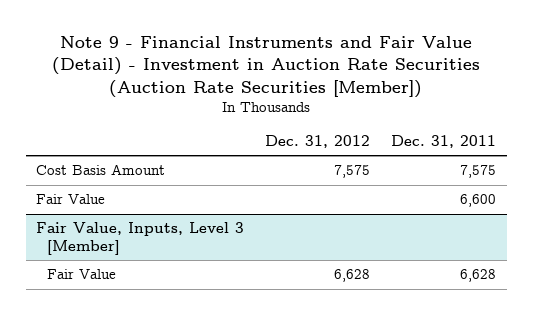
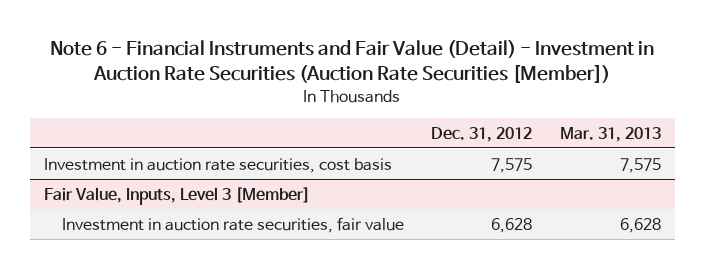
[52,36,481,98] Note 9 - Financial Instruments and Fair Value (Detail) - Investment in Auction Rate Securities (Auction Rate Securities [Member]) -> [50,39,655,83] Note 6 - Financial Instruments and Fair Value (Detail) - Investment in Auction Rate Securities (Auction Rate Securities [Member])
[391,135,497,149] Dec. 31, 2011 -> none
none -> [560,126,662,142] Mar. 31, 2013
[36,194,106,205] Fair Value -> none
[36,164,166,176] Cost Basis Amount -> [43,157,392,173] Investment in auction rate securities, cost basis
[46,269,116,280] Fair Value -> [61,216,404,233] Investment in auction rate securities, fair value

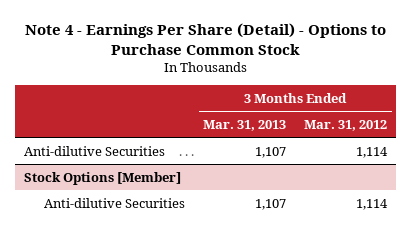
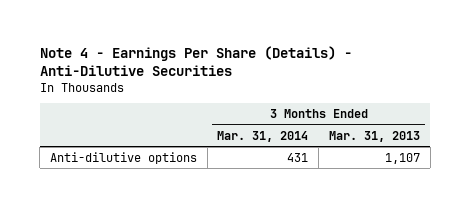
[24,22,386,55] Note 4 - Earnings Per Share (Detail) - Options to Purchase Common Stock -> [39,45,352,76] Note 4 - Earnings Per Share (Details) - Anti-Dilutive Securities
[304,119,388,131] Mar. 31, 2012 -> none
none -> [217,130,309,142] Mar. 31, 2014
[23,171,181,185] Stock Options [Member] -> none
[44,197,186,208] Anti-dilutive Securities -> none
[23,145,165,156] Anti-dilutive Securities -> [49,151,197,164] Anti-dilutive options

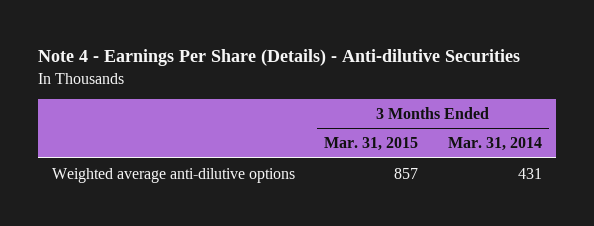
[39,45,352,76] Note 4 - Earnings Per Share (Details) - Anti-Dilutive Securities -> [37,49,520,67] Note 4 - Earnings Per Share (Details) - Anti-dilutive Securities
[328,130,420,142] Mar. 31, 2013 -> none
none -> [324,137,419,152] Mar. 31, 2015
[49,151,197,164] Anti-dilutive options -> [52,167,296,183] Weighted average anti-dilutive options

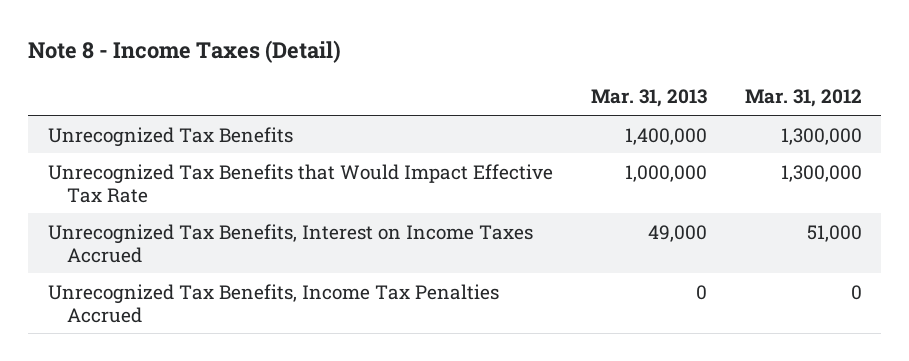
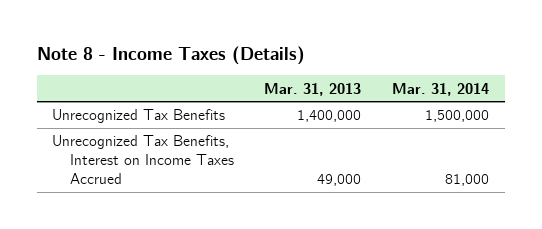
[28,40,342,64] Note 8 - Income Taxes (Detail) -> [36,46,305,66] Note 8 - Income Taxes (Details)
[744,89,862,108] Mar. 31, 2012 -> none
none -> [392,82,490,96] Mar. 31, 2014
[47,163,553,203] Unrecognized Tax Benefits that Would Impact Effective Tax Rate -> none
[47,283,499,323] Unrecognized Tax Benefits, Income Tax Penalties Accrued -> none

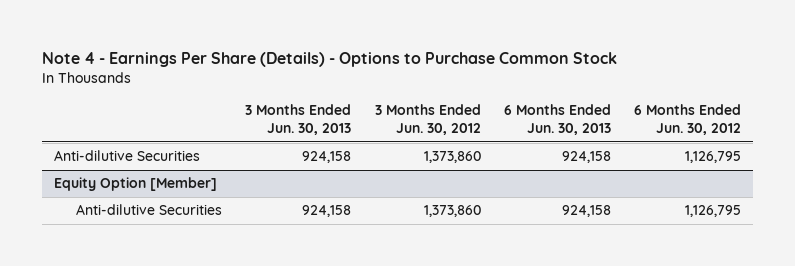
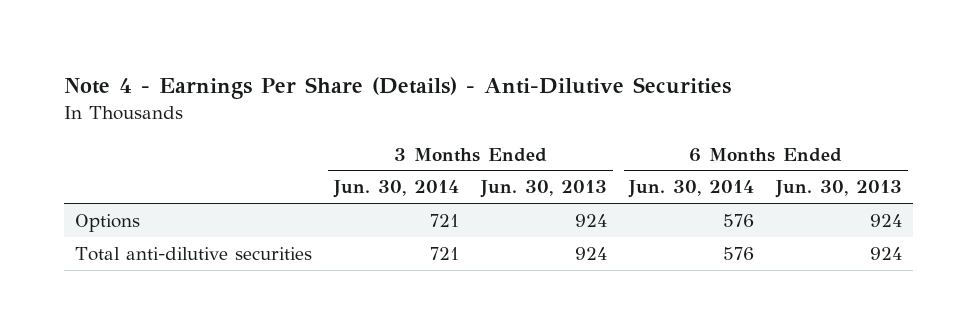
[42,52,618,68] Note 4 - Earnings Per Share (Details) - Options to Purchase Common Stock -> [63,77,731,100] Note 4 - Earnings Per Share (Details) - Anti-Dilutive Securities
[374,104,481,136] 3 Months Ended Jun. 30, 2012 -> none
[634,104,742,136] 6 Months Ended Jun. 30, 2012 -> none
none -> [332,180,459,199] Jun. 30, 2014
none -> [628,180,755,199] Jun. 30, 2014
[53,150,200,162] Anti-dilutive Securities -> none
[53,177,217,192] Equity Option [Member] -> none
none -> [74,213,140,232] Options
[75,204,222,216] Anti-dilutive Securities -> [74,246,312,261] Total anti-dilutive securities
[302,205,352,218] 924,158 -> [575,246,608,260] 924
[561,205,611,218] 924,158 -> [870,246,903,260] 924

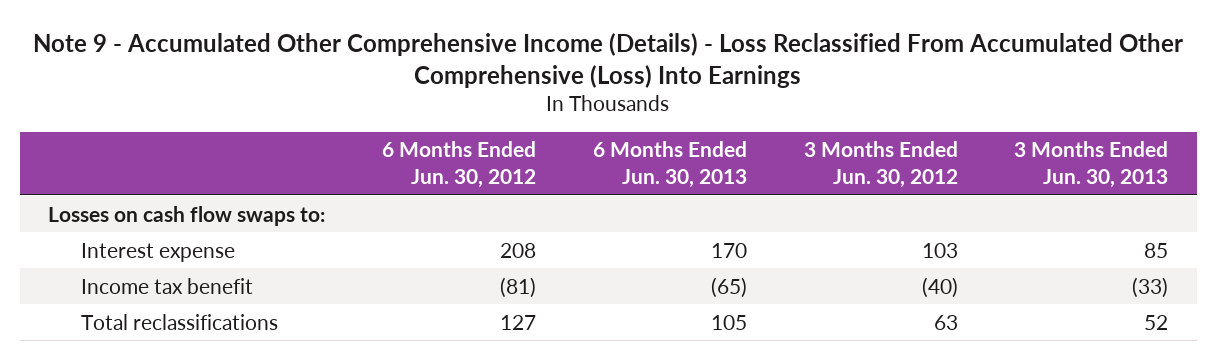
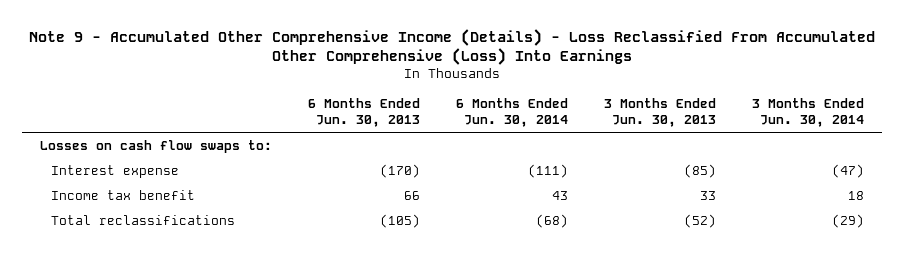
[382,141,537,188] 6 Months Ended Jun. 30, 2012 -> none
[803,141,958,188] 3 Months Ended Jun. 30, 2012 -> none
none -> [455,97,568,128] 6 Months Ended Jun. 30, 2014
none -> [751,97,864,128] 3 Months Ended Jun. 30, 2014
[710,242,747,258] 170 -> [379,163,420,178] (170)
[1144,242,1169,258] 85 -> [683,163,716,178] (85)
[710,276,747,298] (65) -> [403,190,420,200] 66
[1132,276,1169,298] (33) -> [699,190,716,200] 33
[710,314,747,330] 105 -> [379,213,420,228] (105)
[1144,314,1169,330] 52 -> [683,213,716,228] (52)

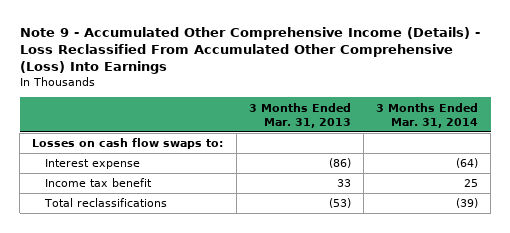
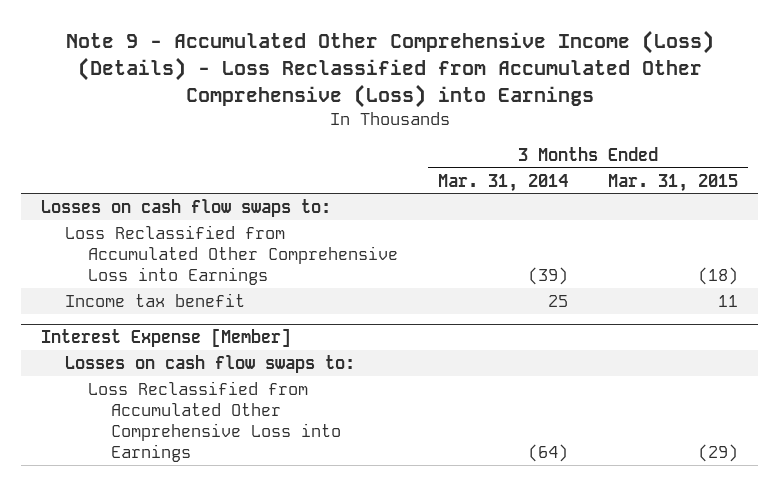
[19,26,480,75] Note 9 - Accumulated Other Comprehensive Income (Details) - Loss Reclassified From Accumulated Other Comprehensive (Loss) Into Earnings -> [65,30,714,108] Note 9 - Accumulated Other Comprehensive Income (Loss) (Details) - Loss Reclassified from Accumulated Other Comprehensive (Loss) into Earnings
[248,102,351,128] 3 Months Ended Mar. 31, 2013 -> none
none -> [607,173,738,192] Mar. 31, 2015
[44,159,140,170] Interest expense -> none
none -> [64,224,398,286] Loss Reclassified from Accumulated Other Comprehensive Loss into Earnings
[43,198,167,208] Total reclassifications -> none
none -> [41,328,292,348] Interest Expense [Member]
none -> [64,354,355,373] Losses on cash flow swaps to:
none -> [87,380,342,463] Loss Reclassified from Accumulated Other Comprehensive Loss into Earnings

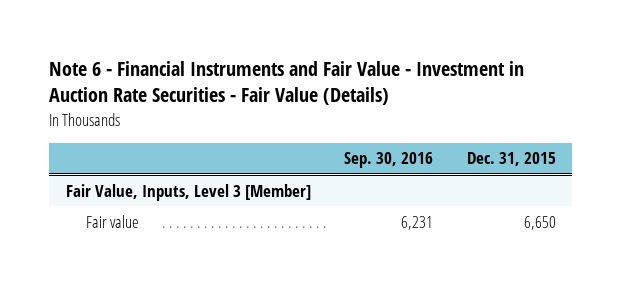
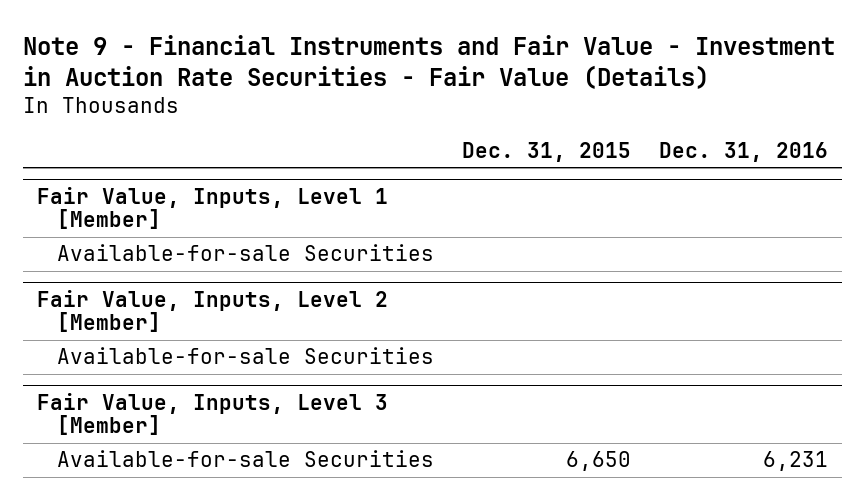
[48,60,524,106] Note 6 - Financial Instruments and Fair Value - Investment in Auction Rate Securities - Fair Value (Details) -> [23,34,836,90] Note 9 - Financial Instruments and Fair Value - Investment in Auction Rate Securities - Fair Value (Details)
[344,152,434,169] Sep. 30, 2016 -> none
none -> [659,141,829,162] Dec. 31, 2016
none -> [37,186,389,230] Fair Value, Inputs, Level 1 [Member]
none -> [56,244,434,262] Available-for-sale Securities
none -> [37,289,389,333] Fair Value, Inputs, Level 2 [Member]
none -> [56,347,434,365] Available-for-sale Securities
[85,214,139,228] Fair value -> [56,450,434,468] Available-for-sale Securities

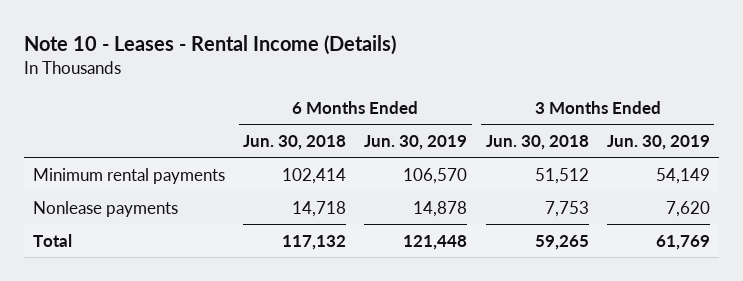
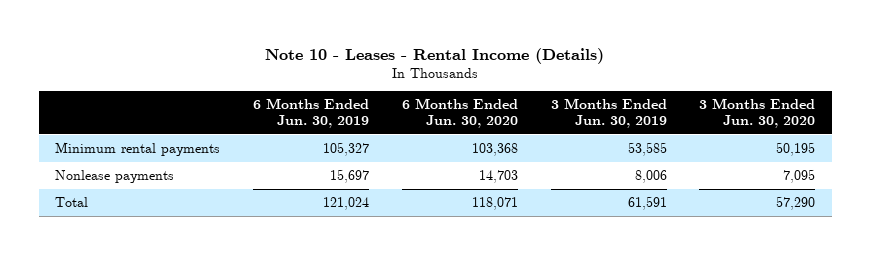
[243,134,347,150] Jun. 30, 2018 -> none
[485,134,589,150] Jun. 30, 2018 -> none
none -> [401,98,518,129] 6 Months Ended Jun. 30, 2020
none -> [699,98,816,129] 3 Months Ended Jun. 30, 2020
[403,167,468,184] 106,570 -> [323,141,370,156] 105,327
[655,167,710,184] 54,149 -> [627,141,667,156] 53,585
[413,200,468,217] 14,878 -> [330,168,370,183] 15,697
[665,200,710,217] 7,620 -> [634,169,667,183] 8,006
[403,234,468,250] 121,448 -> [323,196,370,210] 121,024
[655,234,710,250] 61,769 -> [627,195,667,210] 61,591

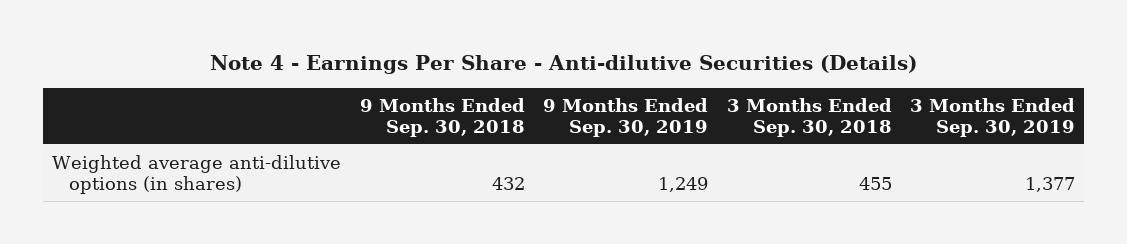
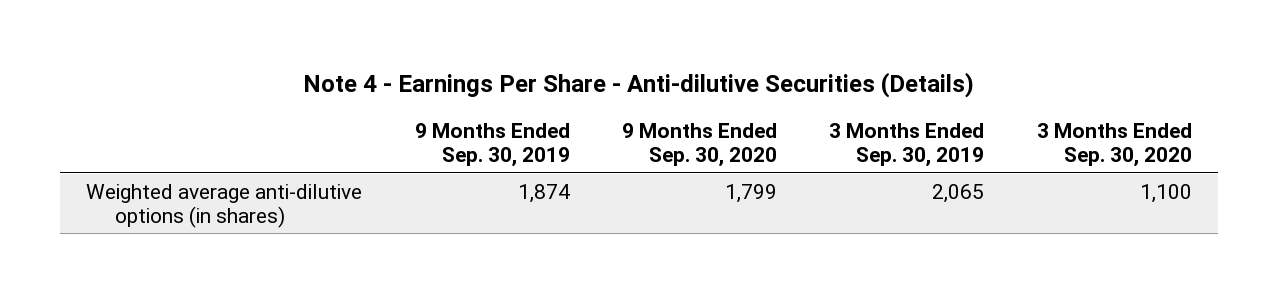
[359,97,525,137] 9 Months Ended Sep. 30, 2018 -> none
[726,97,892,137] 3 Months Ended Sep. 30, 2018 -> none
none -> [622,123,778,168] 9 Months Ended Sep. 30, 2020
none -> [1036,123,1192,168] 3 Months Ended Sep. 30, 2020
[658,177,709,193] 1,249 -> [517,184,570,204] 1,874
[1025,177,1076,193] 1,377 -> [932,184,985,204] 2,065

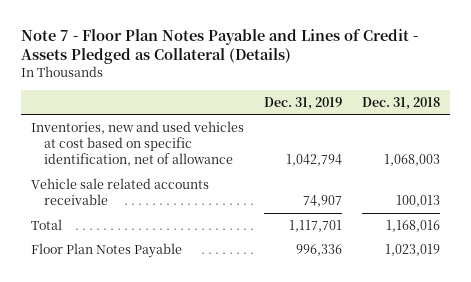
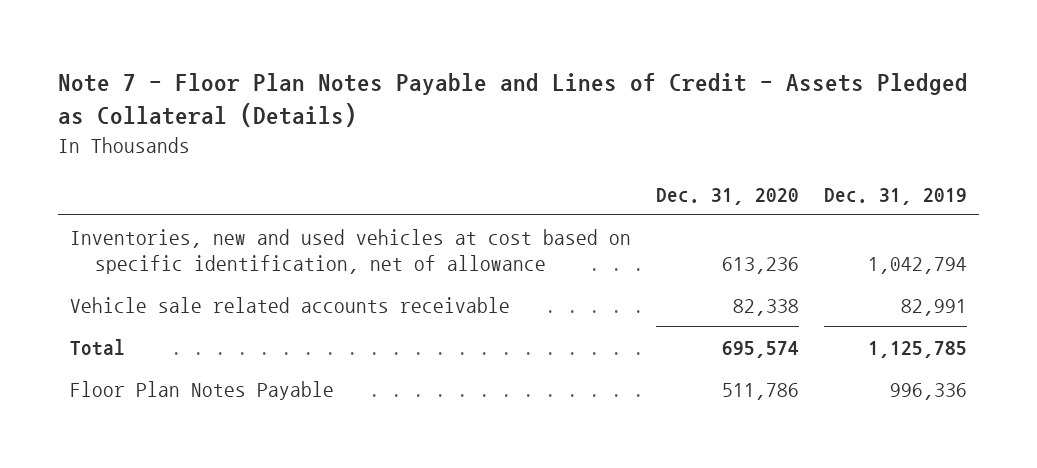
[361,96,440,110] Dec. 31, 2018 -> none
none -> [656,187,800,205] Dec. 31, 2020
[302,195,342,208] 74,907 -> [901,298,968,316] 82,991
[288,219,342,232] 1,117,701 -> [868,340,968,358] 1,125,785

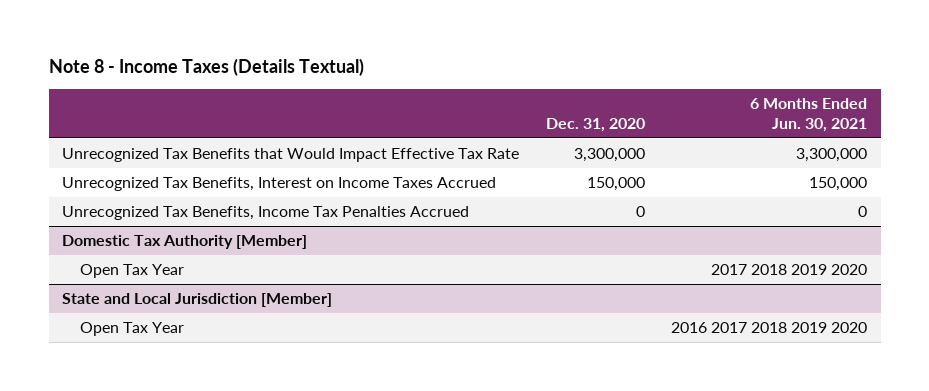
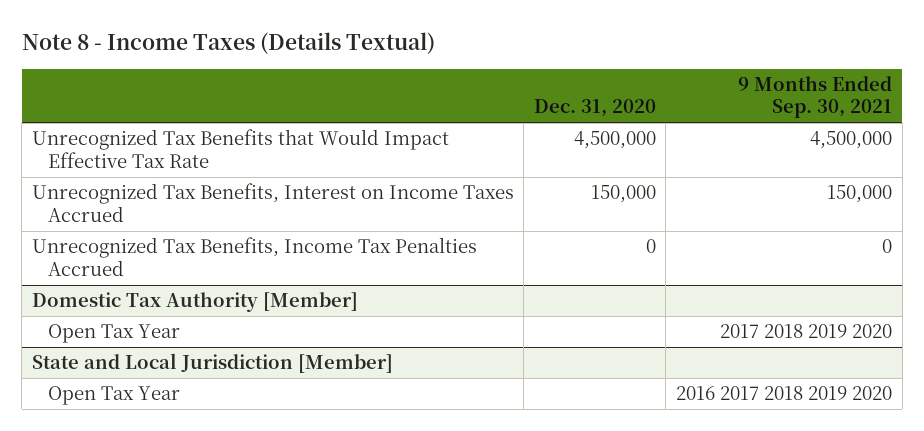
[750,98,868,132] 6 Months Ended Jun. 30, 2021 -> none
none -> [738,75,893,119] 9 Months Ended Sep. 30, 2021
[573,148,645,163] 3,300,000 -> [573,131,656,150] 4,500,000

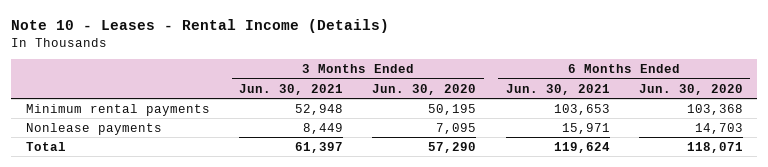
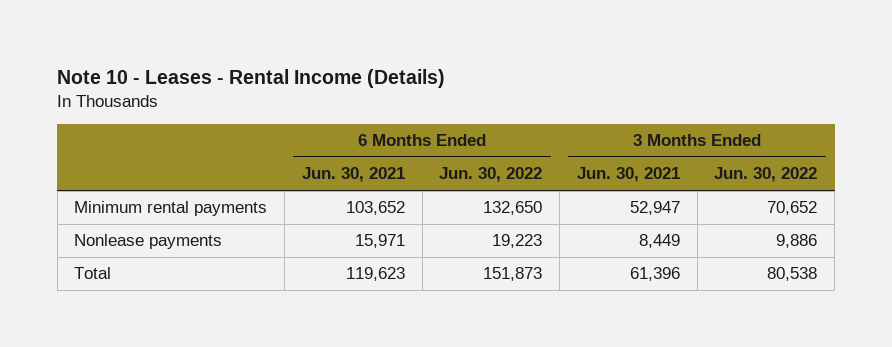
[372,83,477,95] Jun. 30, 2020 -> none
[638,83,743,95] Jun. 30, 2020 -> none
none -> [439,167,543,183] Jun. 30, 2022
none -> [714,167,818,183] Jun. 30, 2022
[294,103,343,115] 52,948 -> [629,201,680,216] 52,947
[553,103,610,115] 103,653 -> [345,201,405,216] 103,652
[294,141,343,153] 61,397 -> [629,267,680,282] 61,396
[553,141,610,153] 119,624 -> [345,267,405,282] 119,623

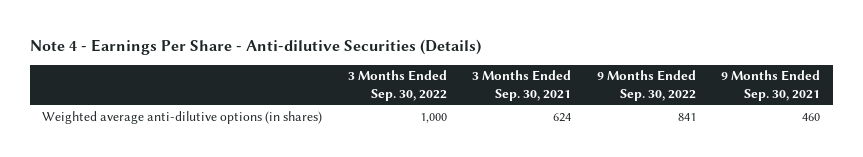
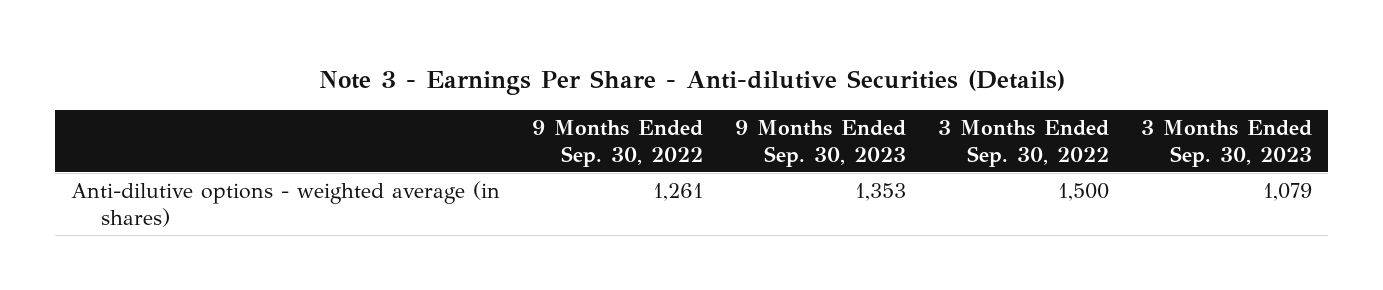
[29,38,481,55] Note 4 - Earnings Per Share - Anti-dilutive Securities (Details) -> [318,70,1065,96] Note 3 - Earnings Per Share - Anti-dilutive Securities (Details)
[472,70,572,101] 3 Months Ended Sep. 30, 2021 -> none
[721,70,821,101] 9 Months Ended Sep. 30, 2021 -> none
none -> [735,120,907,167] 9 Months Ended Sep. 30, 2023
none -> [1141,120,1313,167] 3 Months Ended Sep. 30, 2023
[42,110,323,124] Weighted average anti-dilutive options (in shares) -> [70,181,500,227] Anti-dilutive options - weighted average (in shares)
[419,112,447,123] 1,000 -> [1058,183,1110,202] 1,500
[677,112,696,121] 841 -> [653,183,704,202] 1,261

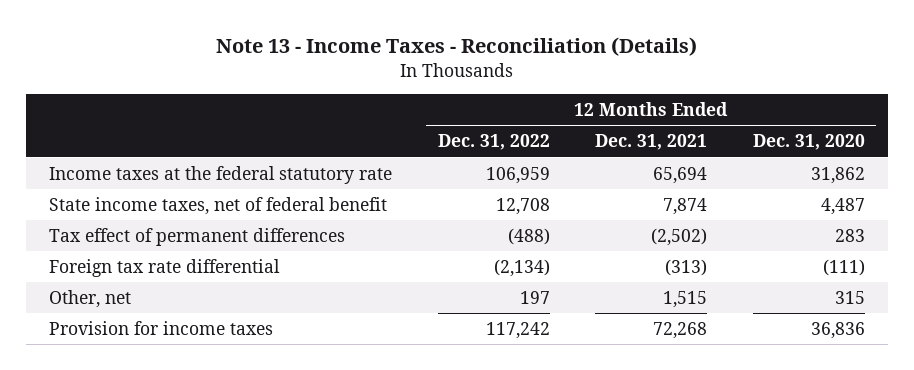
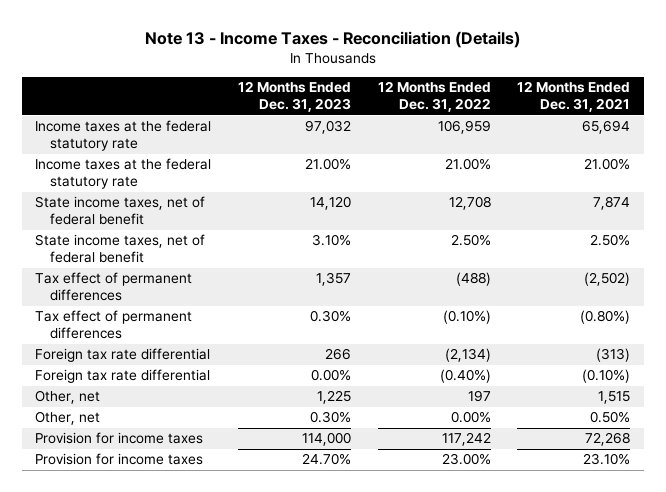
[752,134,865,151] Dec. 31, 2020 -> none
none -> [237,81,351,113] 12 Months Ended Dec. 31, 2023
none -> [35,158,212,190] Income taxes at the federal statutory rate
none -> [35,234,206,264] State income taxes, net of federal benefit
none -> [35,310,193,340] Tax effect of permanent differences
none -> [35,369,211,384] Foreign tax rate differential
none -> [35,411,101,426] Other, net
none -> [35,453,204,466] Provision for income taxes

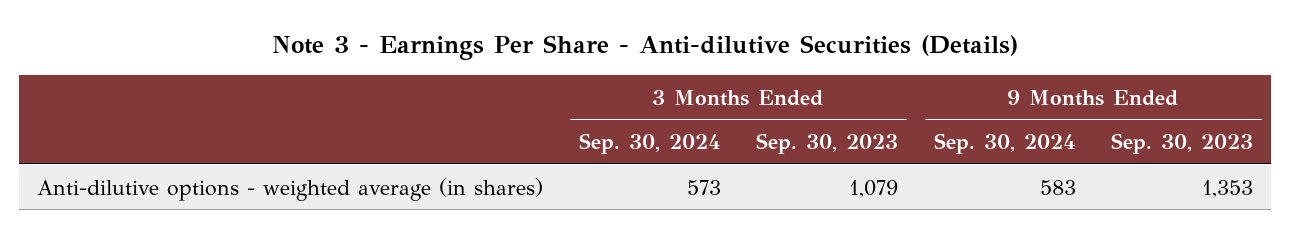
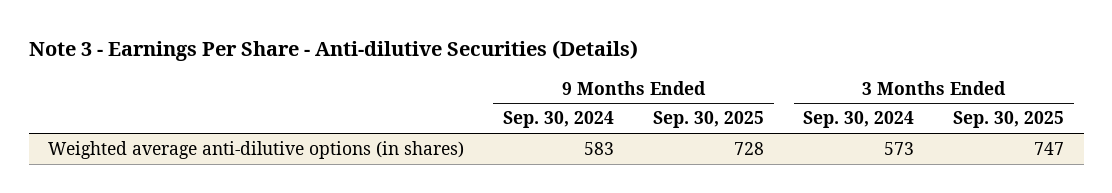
[756,133,899,155] Sep. 30, 2023 -> none
[1111,133,1254,155] Sep. 30, 2023 -> none
none -> [653,111,765,129] Sep. 30, 2025
none -> [953,111,1065,129] Sep. 30, 2025
[37,177,544,201] Anti-dilutive options - weighted average (in shares) -> [48,141,465,160] Weighted average anti-dilutive options (in shares)

